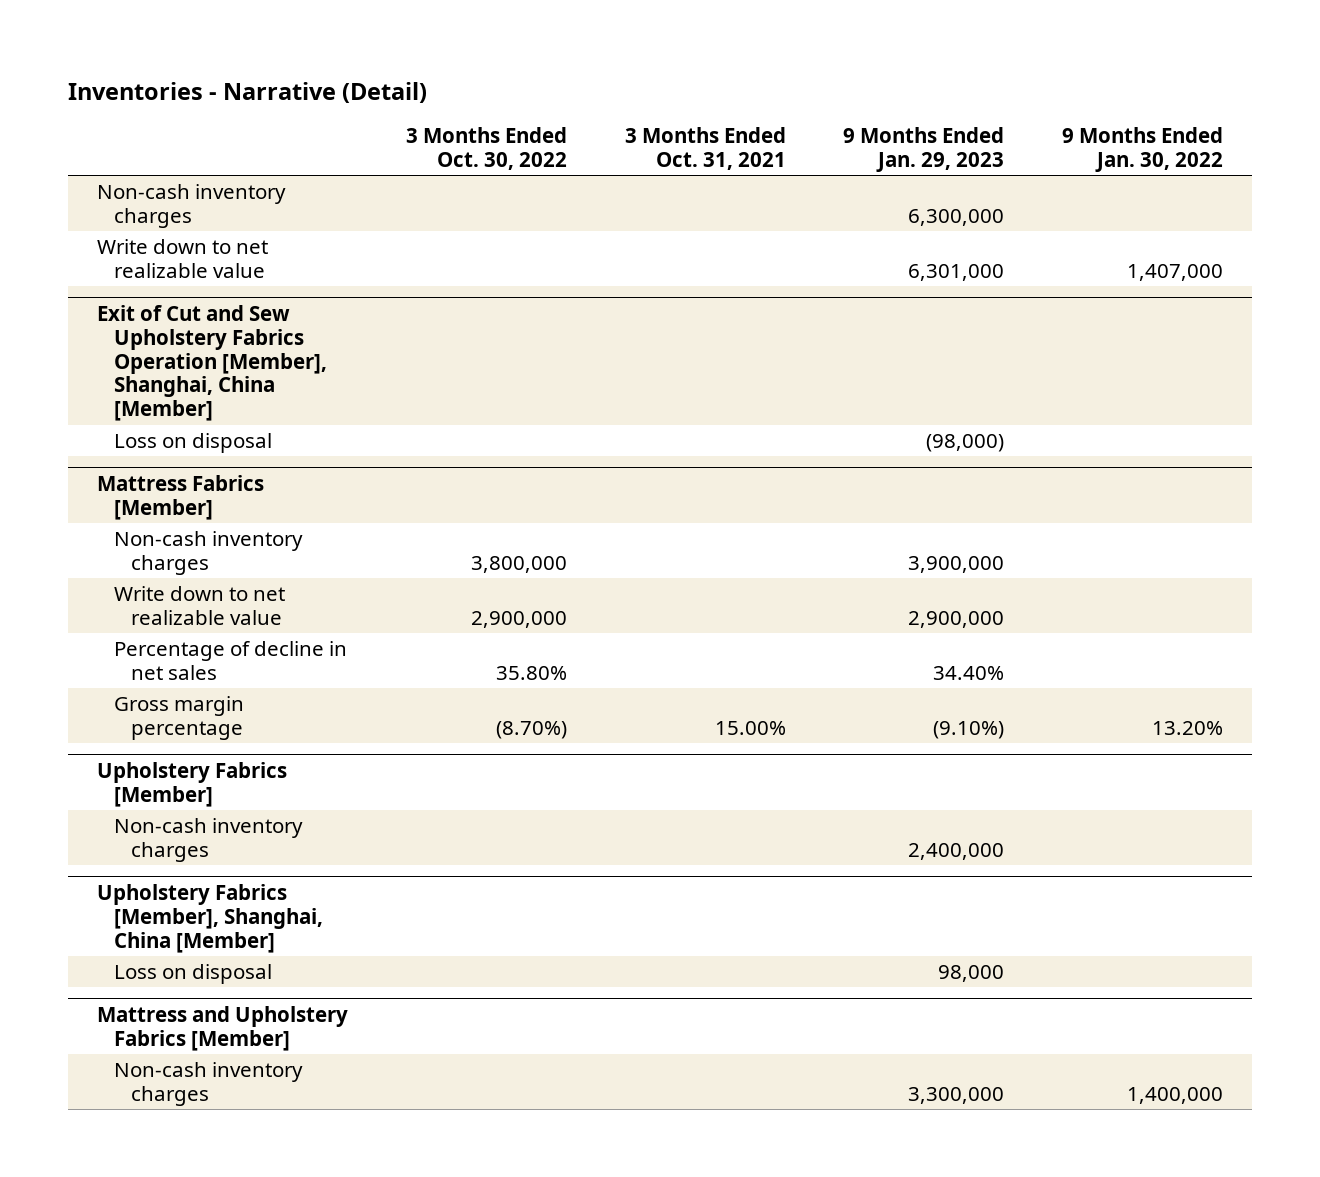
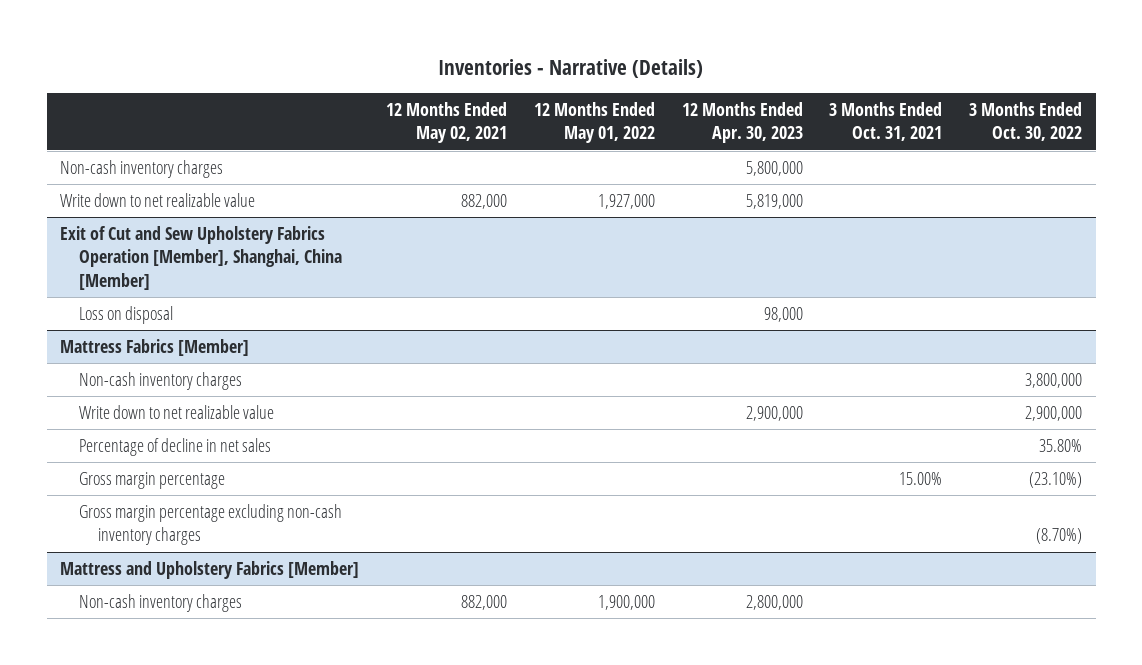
[68,81,428,103] Inventories - Narrative (Detail) -> [438,58,704,78] Inventories - Narrative (Details)
[843,127,1005,172] 9 Months Ended Jan. 29, 2023 -> none
[1062,127,1224,172] 9 Months Ended Jan. 30, 2022 -> none
none -> [385,102,507,144] 12 Months Ended May 02, 2021
none -> [533,102,655,144] 12 Months Ended May 01, 2022
none -> [681,102,803,144] 12 Months Ended Apr. 30, 2023
[97,761,288,807] Upholstery Fabrics [Member] -> none
[113,817,303,862] Non-cash inventory charges -> none
[97,883,323,953] Upholstery Fabrics [Member], Shanghai, China [Member] -> none
[113,963,272,984] Loss on disposal -> none
[495,720,567,739] (8.70%) -> [1029,472,1083,489] (23.10%)
none -> [79,504,343,546] Gross margin percentage excluding non-cash inventory charges

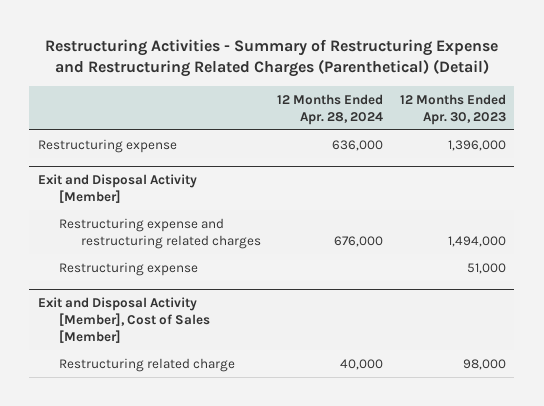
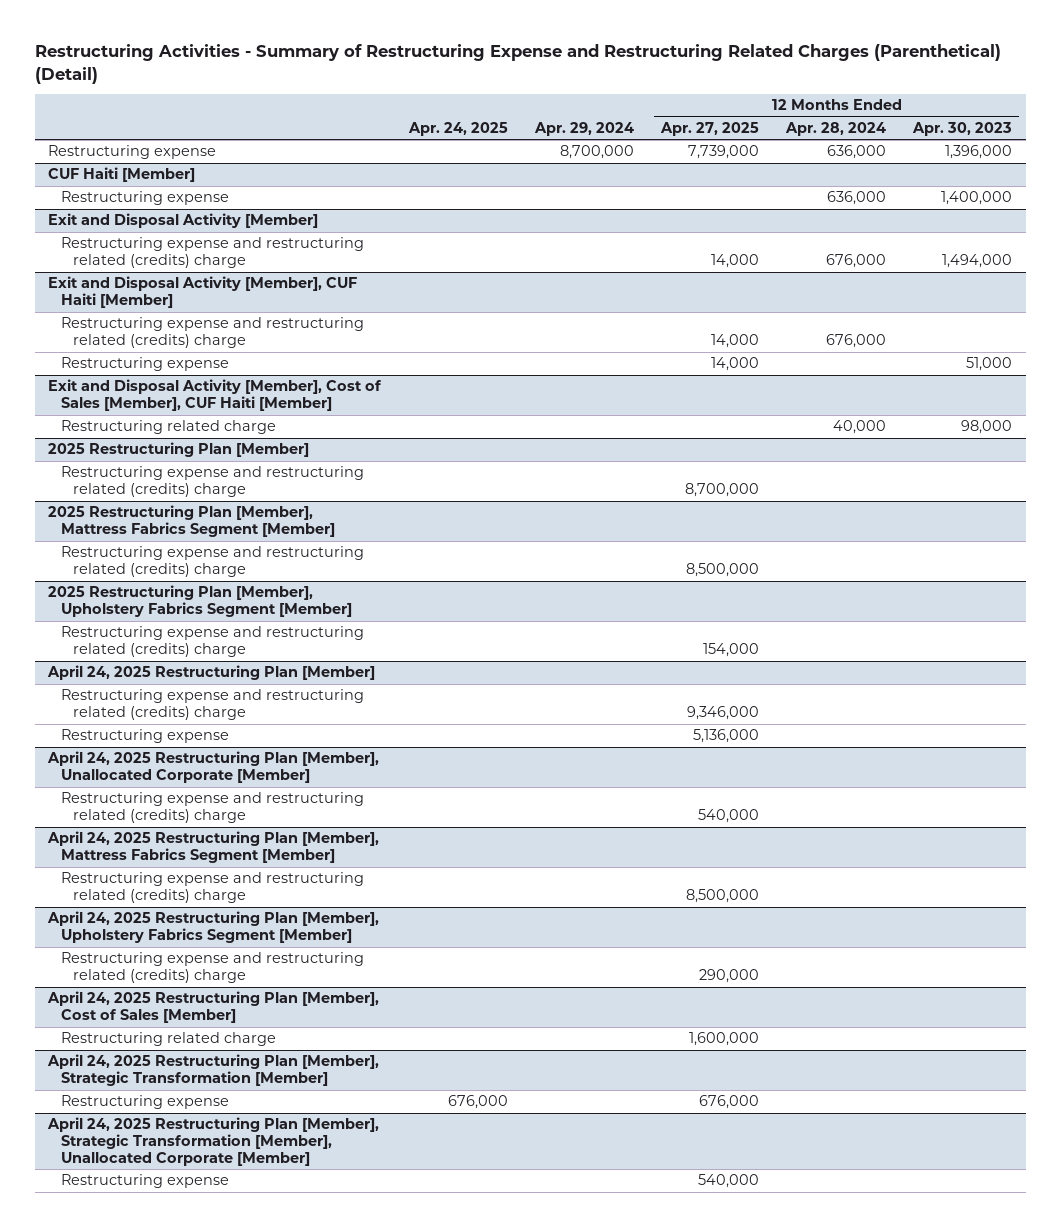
none -> [407,121,508,136] Apr. 24, 2025
none -> [533,121,634,136] Apr. 29, 2024
none -> [659,121,759,136] Apr. 27, 2025
none -> [48,167,196,183] CUF Haiti [Member]
none -> [60,191,229,206] Restructuring expense
[59,261,199,276] Restructuring expense -> none
[59,217,261,249] Restructuring expense and restructuring related charges -> [60,237,364,269] Restructuring expense and restructuring related (credits) charge
none -> [48,276,358,309] Exit and Disposal Activity [Member], CUF Haiti [Member]
none -> [60,317,364,349] Restructuring expense and restructuring related (credits) charge
none -> [60,357,229,372] Restructuring expense
[37,297,211,343] Exit and Disposal Activity [Member], Cost of Sales [Member] -> [48,379,383,412] Exit and Disposal Activity [Member], Cost of Sales [Member], CUF Haiti [Member]
none -> [48,442,310,458] 2025 Restructuring Plan [Member]
none -> [60,466,364,498] Restructuring expense and restructuring related (credits) charge
none -> [48,505,335,538] 2025 Restructuring Plan [Member], Mattress Fabrics Segment [Member]
none -> [60,546,364,578] Restructuring expense and restructuring related (credits) charge
none -> [48,585,352,618] 2025 Restructuring Plan [Member], Upholstery Fabrics Segment [Member]
none -> [60,626,364,658] Restructuring expense and restructuring related (credits) charge
none -> [47,665,376,681] April 24, 2025 Restructuring Plan [Member]
none -> [60,689,364,721] Restructuring expense and restructuring related (credits) charge
none -> [60,729,229,744] Restructuring expense
none -> [47,751,380,784] April 24, 2025 Restructuring Plan [Member], Unallocated Corporate [Member]
none -> [60,792,364,824] Restructuring expense and restructuring related (credits) charge
none -> [47,831,380,864] April 24, 2025 Restructuring Plan [Member], Mattress Fabrics Segment [Member]
none -> [60,872,364,904] Restructuring expense and restructuring related (credits) charge
none -> [47,911,380,944] April 24, 2025 Restructuring Plan [Member], Upholstery Fabrics Segment [Member]
none -> [60,952,364,984] Restructuring expense and restructuring related (credits) charge
none -> [47,991,380,1024] April 24, 2025 Restructuring Plan [Member], Cost of Sales [Member]
none -> [60,1032,276,1047] Restructuring related charge
none -> [47,1054,380,1087] April 24, 2025 Restructuring Plan [Member], Strategic Transformation [Member]
none -> [60,1095,229,1110] Restructuring expense
none -> [47,1117,380,1167] April 24, 2025 Restructuring Plan [Member], Strategic Transformation [Member], Unallocated Corporate [Member]
none -> [60,1174,229,1189] Restructuring expense

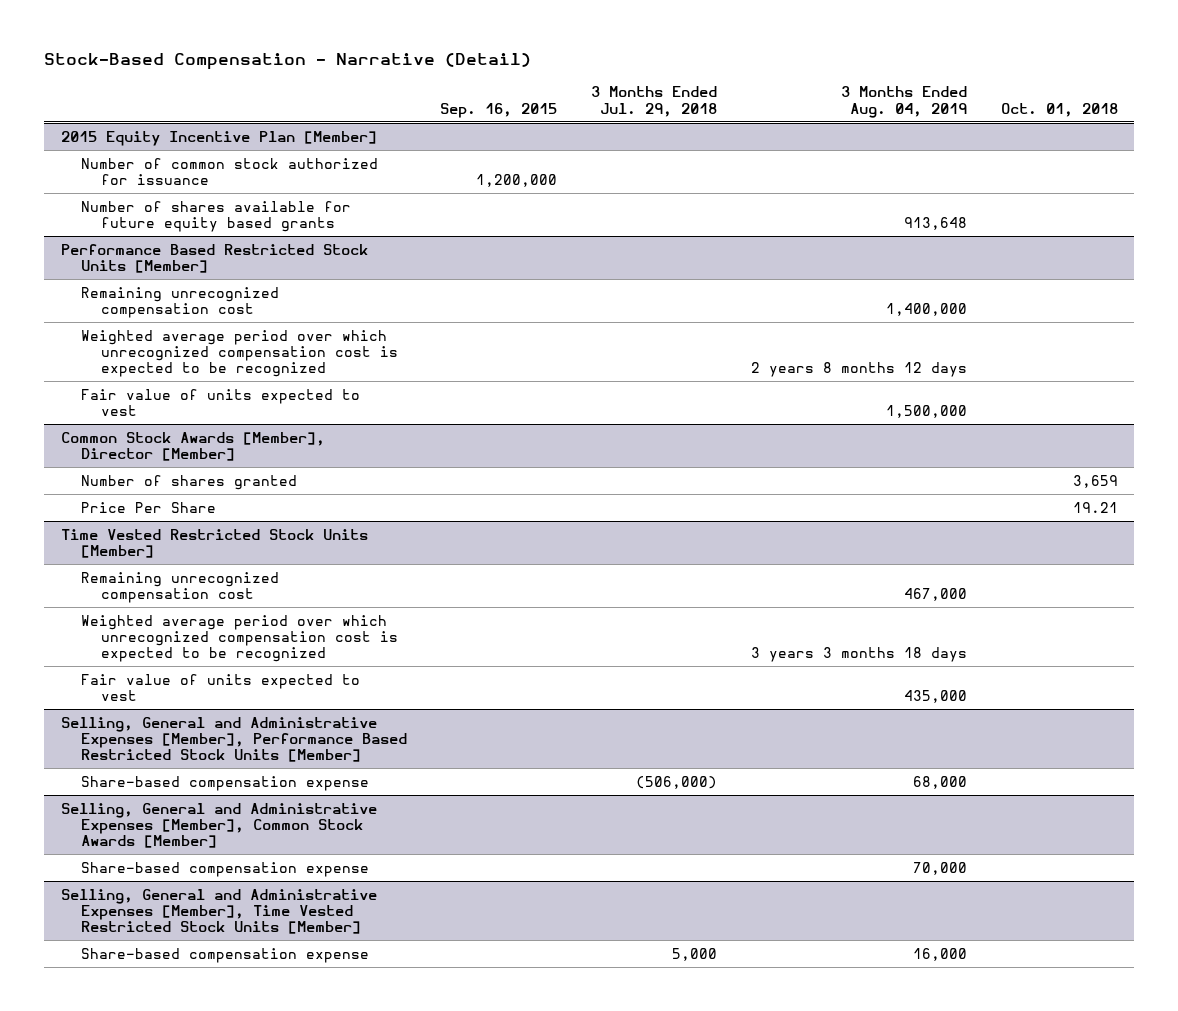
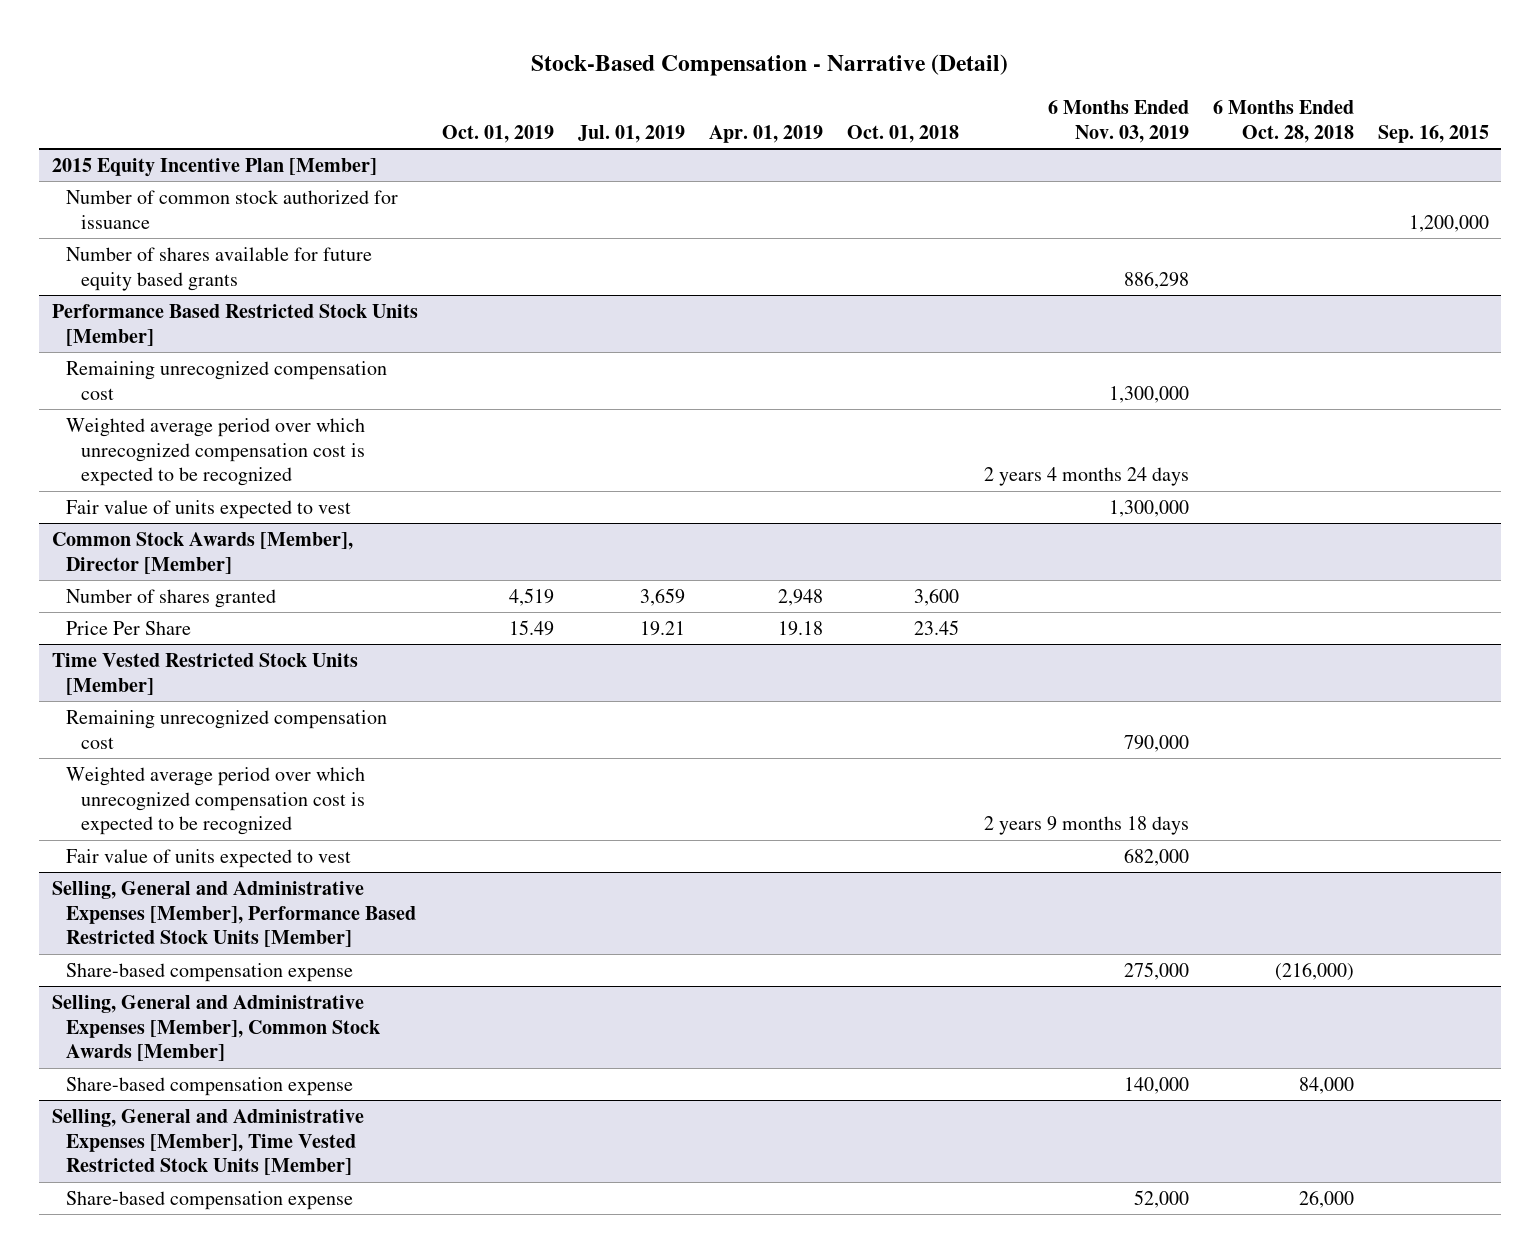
[591,86,718,117] 3 Months Ended Jul. 29, 2018 -> none
[840,86,967,118] 3 Months Ended Aug. 04, 2019 -> none
none -> [441,124,554,143] Oct. 01, 2019
none -> [577,124,685,143] Jul. 01, 2019
none -> [709,124,824,143] Apr. 01, 2019
none -> [1047,100,1189,143] 6 Months Ended Nov. 03, 2019
none -> [1212,100,1354,143] 6 Months Ended Oct. 28, 2018
[1072,474,1118,488] 3,659 -> [914,587,960,606] 3,600
[1072,501,1118,513] 19.21 -> [914,619,960,635] 23.45

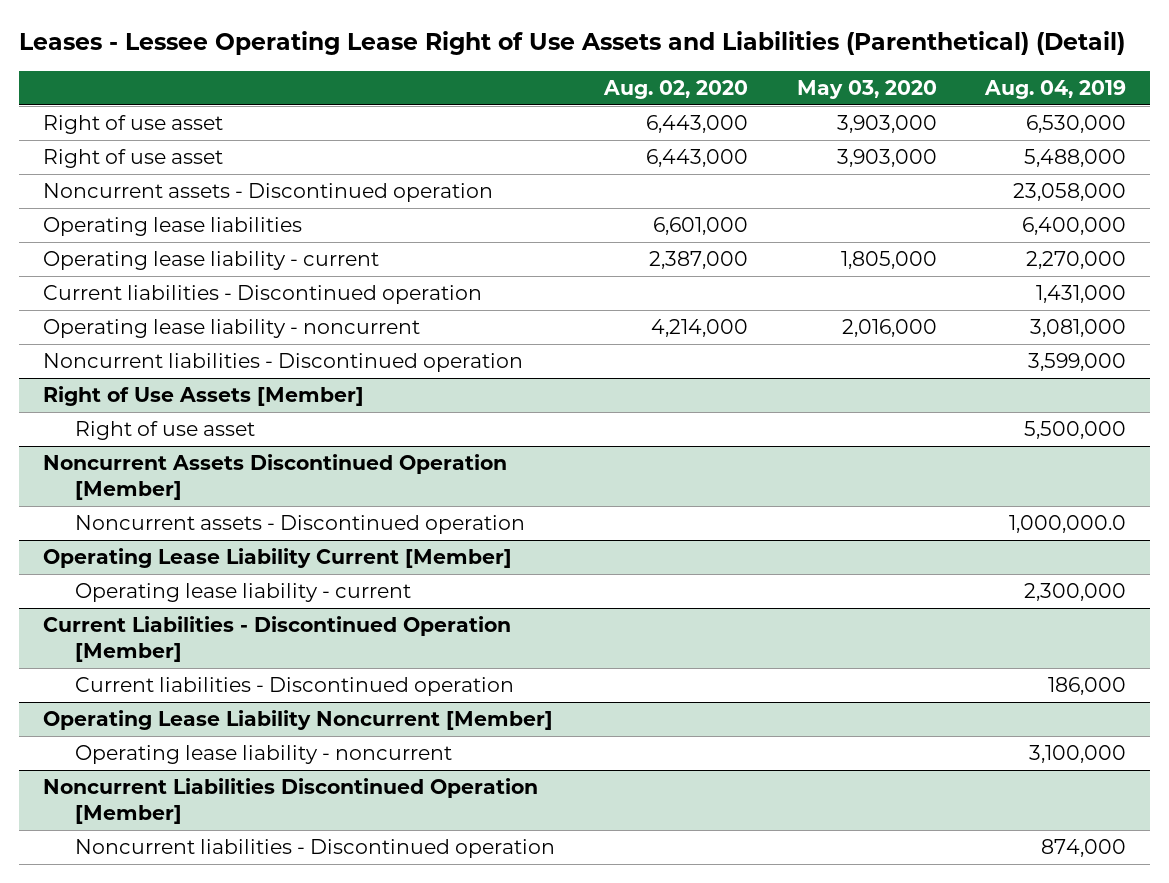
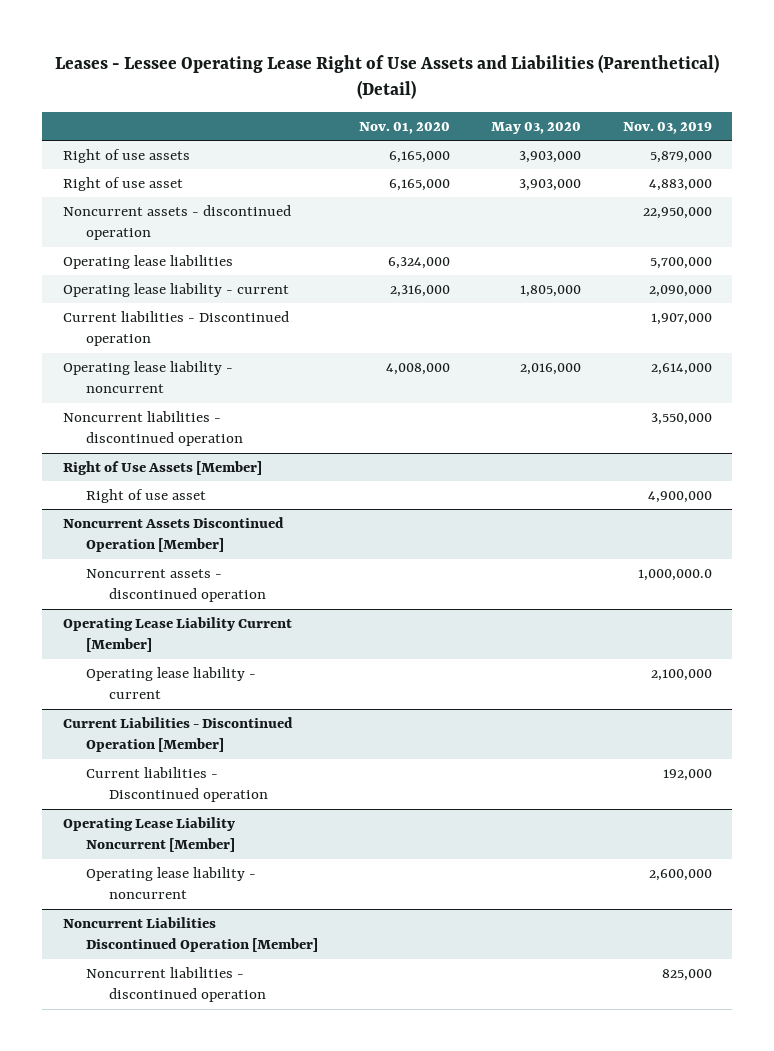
[602,79,748,99] Aug. 02, 2020 -> none
[984,79,1127,99] Aug. 04, 2019 -> none
none -> [359,122,451,135] Nov. 01, 2020
none -> [622,122,712,135] Nov. 03, 2019
[43,115,224,135] Right of use asset -> [62,148,190,163] Right of use assets
[43,183,494,203] Noncurrent assets - Discontinued operation -> [62,204,291,241] Noncurrent assets - discontinued operation
[43,353,524,373] Noncurrent liabilities - Discontinued operation -> [62,410,243,447] Noncurrent liabilities - discontinued operation
[75,515,526,535] Noncurrent assets - Discontinued operation -> [85,568,267,603] Noncurrent assets - discontinued operation
[75,839,556,859] Noncurrent liabilities - Discontinued operation -> [85,966,267,1003] Noncurrent liabilities - discontinued operation

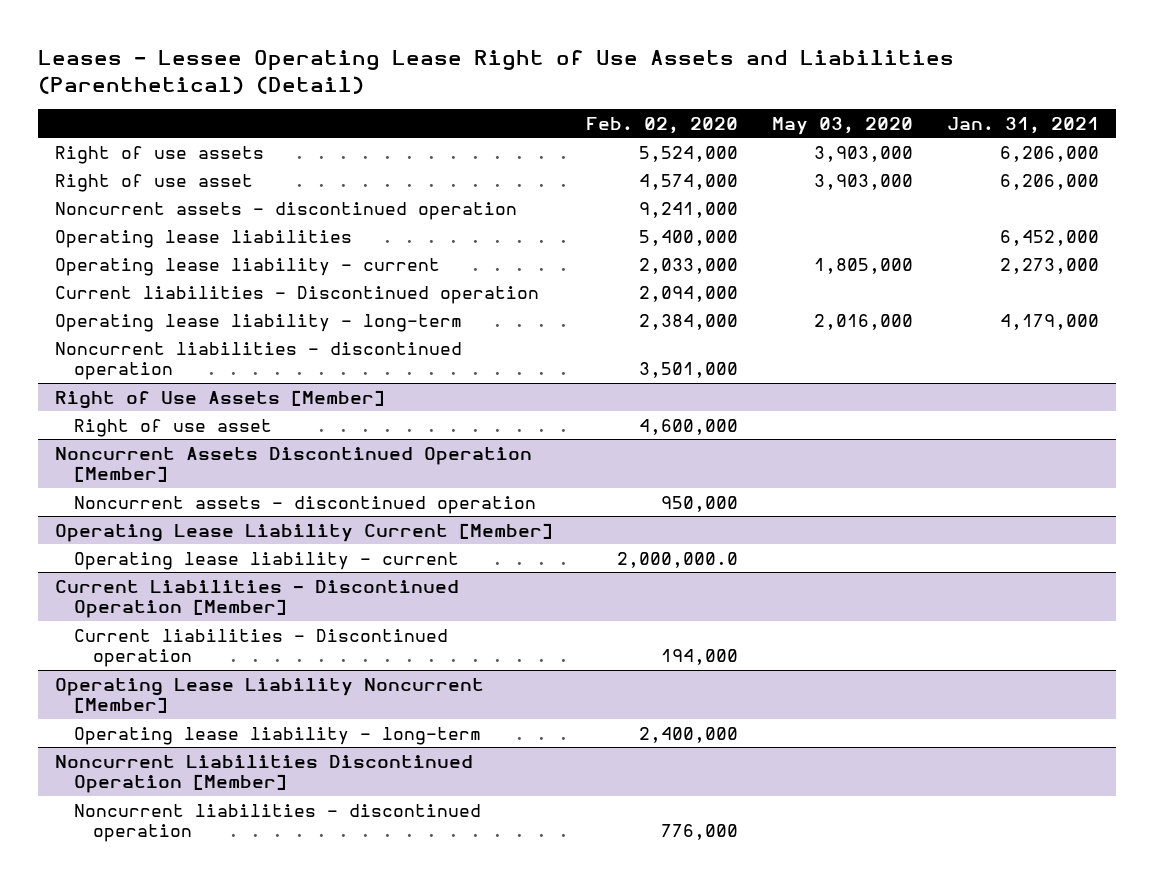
[359,122,451,135] Nov. 01, 2020 -> none
[622,122,712,135] Nov. 03, 2019 -> none
none -> [586,116,739,134] Feb. 02, 2020
none -> [947,116,1100,134] Jan. 31, 2021
[62,360,233,394] Operating lease liability - noncurrent -> [54,313,462,332] Operating lease liability - long-term
[85,866,256,900] Operating lease liability - noncurrent -> [73,726,481,745] Operating lease liability - long-term

